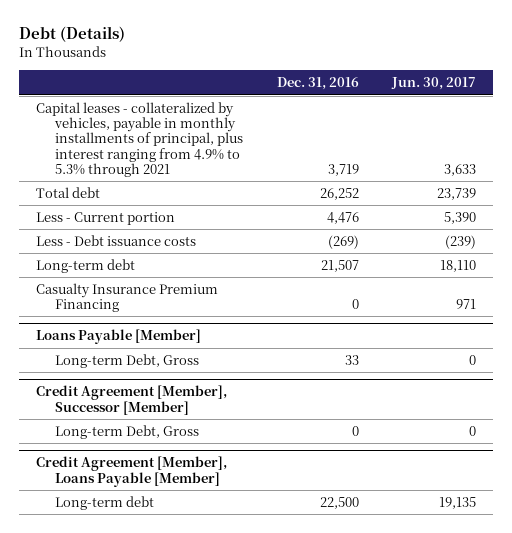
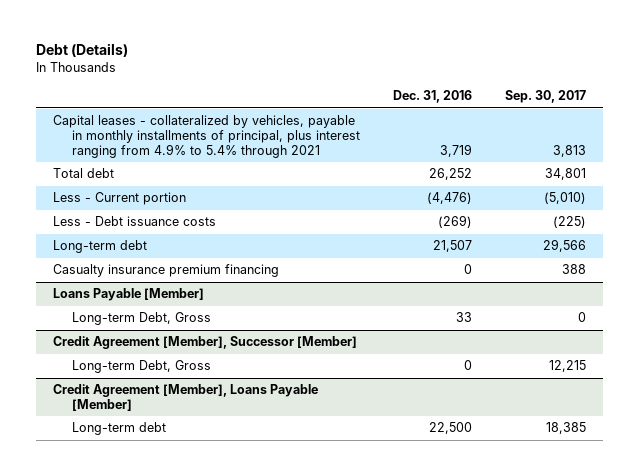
[391,77,477,91] Jun. 30, 2017 -> none
none -> [505,90,587,104] Sep. 30, 2017
[35,101,243,178] Capital leases - collateralized by vehicles, payable in monthly installments of principal, plus interest ranging from 4.9% to 5.3% through 2021 -> [52,115,360,158] Capital leases - collateralized by vehicles, payable in monthly installments of principal, plus interest ranging from 4.9% to 5.4% through 2021
[326,211,359,224] 4,476 -> [426,192,472,205] (4,476)
[35,282,218,313] Casualty Insurance Premium Financing -> [52,264,279,278] Casualty insurance premium financing

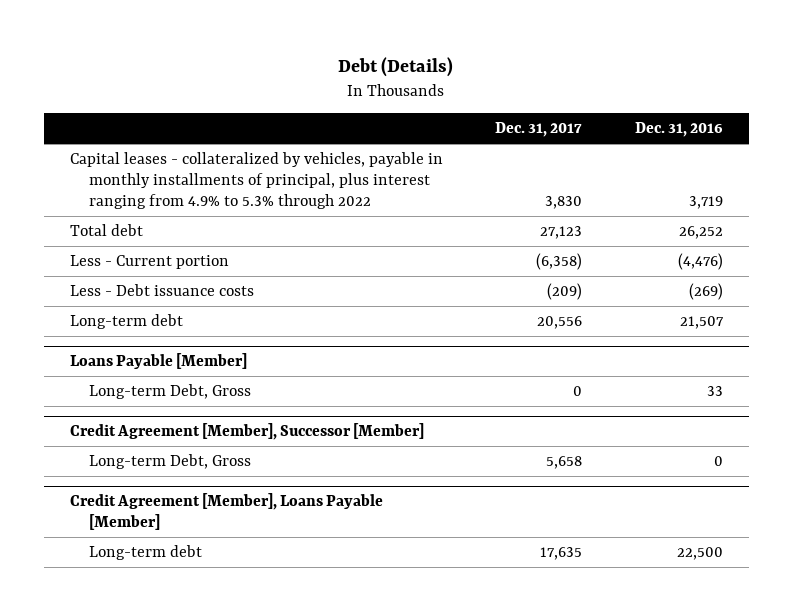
[505,90,587,104] Sep. 30, 2017 -> none
none -> [495,122,583,138] Dec. 31, 2017
[52,115,360,158] Capital leases - collateralized by vehicles, payable in monthly installments of principal, plus interest ranging from 4.9% to 5.4% through 2021 -> [70,152,444,209] Capital leases - collateralized by vehicles, payable in monthly installments of principal, plus interest ranging from 4.9% to 5.3% through 2022
[52,264,279,278] Casualty insurance premium financing -> none

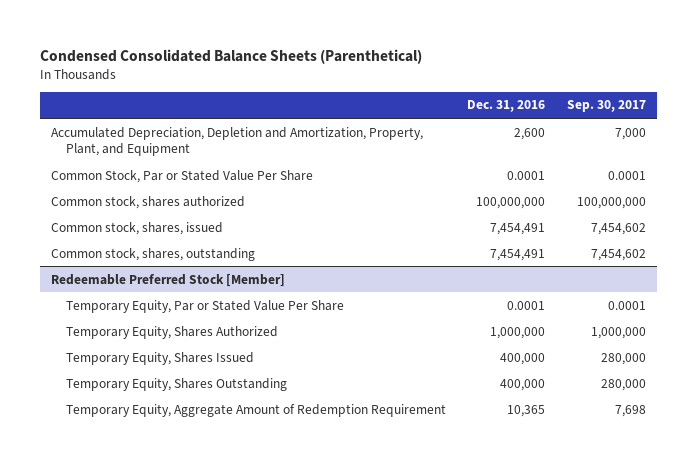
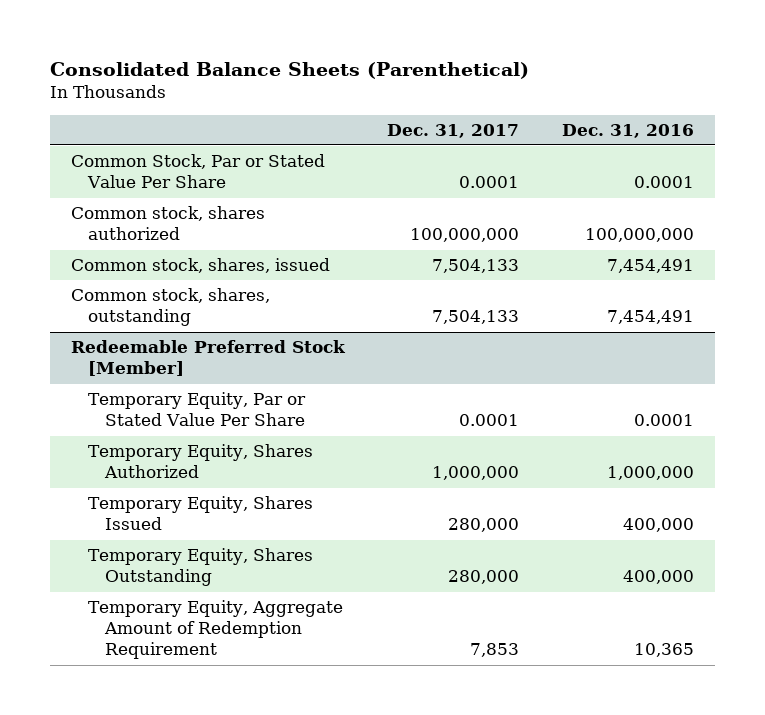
[39,48,422,64] Condensed Consolidated Balance Sheets (Parenthetical) -> [49,61,529,79] Consolidated Balance Sheets (Parenthetical)
[566,100,646,113] Sep. 30, 2017 -> none
none -> [387,123,520,138] Dec. 31, 2017
[50,126,423,157] Accumulated Depreciation, Depletion and Amortization, Property, Plant, and Equipment -> none

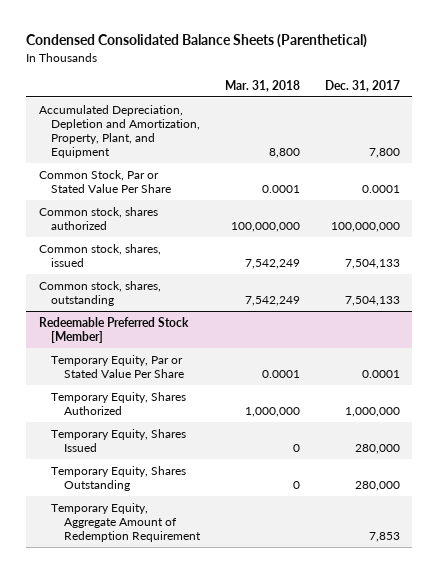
[49,61,529,79] Consolidated Balance Sheets (Parenthetical) -> [26,34,368,49] Condensed Consolidated Balance Sheets (Parenthetical)
[561,123,694,138] Dec. 31, 2016 -> none
none -> [225,79,301,92] Mar. 31, 2018
none -> [38,104,201,159] Accumulated Depreciation, Depletion and Amortization, Property, Plant, and Equipment

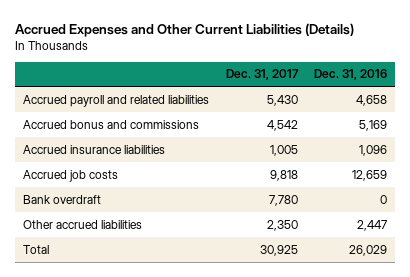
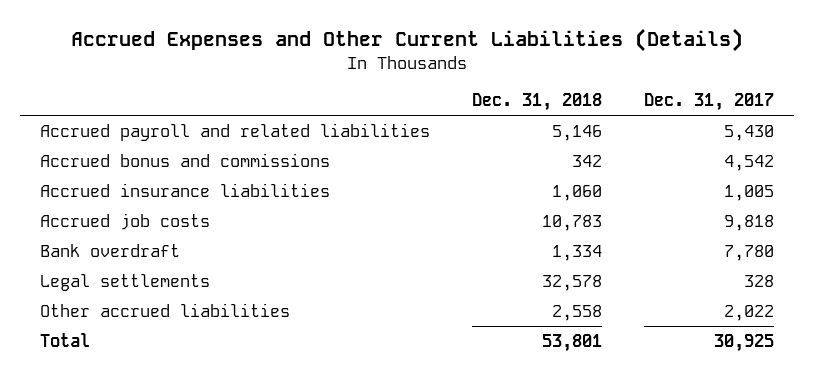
[314,69,388,81] Dec. 31, 2016 -> none
none -> [472,93,603,112] Dec. 31, 2018
none -> [40,273,211,291] Legal settlements
[266,219,298,231] 2,350 -> [723,304,774,321] 2,022

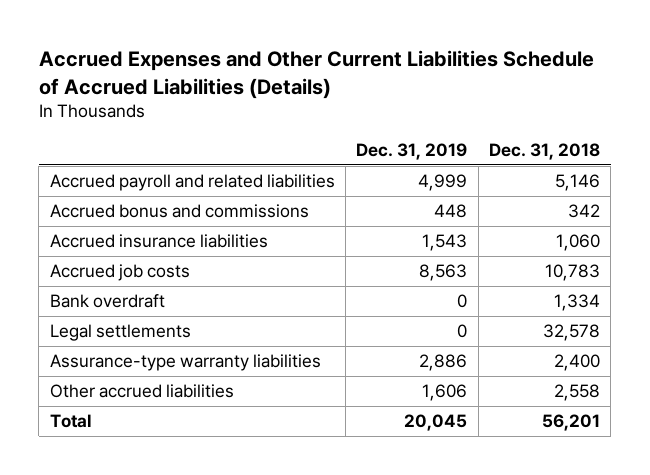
[71,27,744,52] Accrued Expenses and Other Current Liabilities (Details) -> [38,50,594,99] Accrued Expenses and Other Current Liabilities Schedule of Accrued Liabilities (Details)
[643,93,774,112] Dec. 31, 2017 -> none
none -> [356,143,468,161] Dec. 31, 2019
none -> [49,354,321,372] Assurance-type warranty liabilities
[542,333,603,352] 53,801 -> [542,414,601,432] 56,201

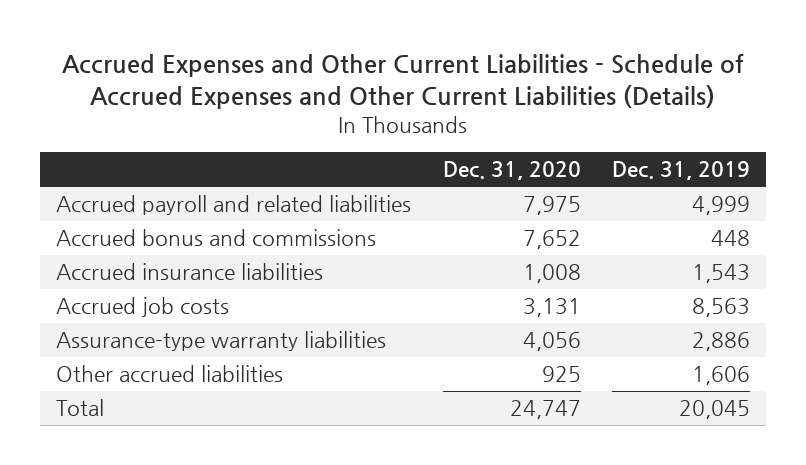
[38,50,594,99] Accrued Expenses and Other Current Liabilities Schedule of Accrued Liabilities (Details) -> [62,54,745,110] Accrued Expenses and Other Current Liabilities - Schedule of Accrued Expenses and Other Current Liabilities (Details)
[489,143,601,161] Dec. 31, 2018 -> none
none -> [442,161,581,181] Dec. 31, 2020
[49,294,165,309] Bank overdraft -> none
[49,324,191,342] Legal settlements -> none

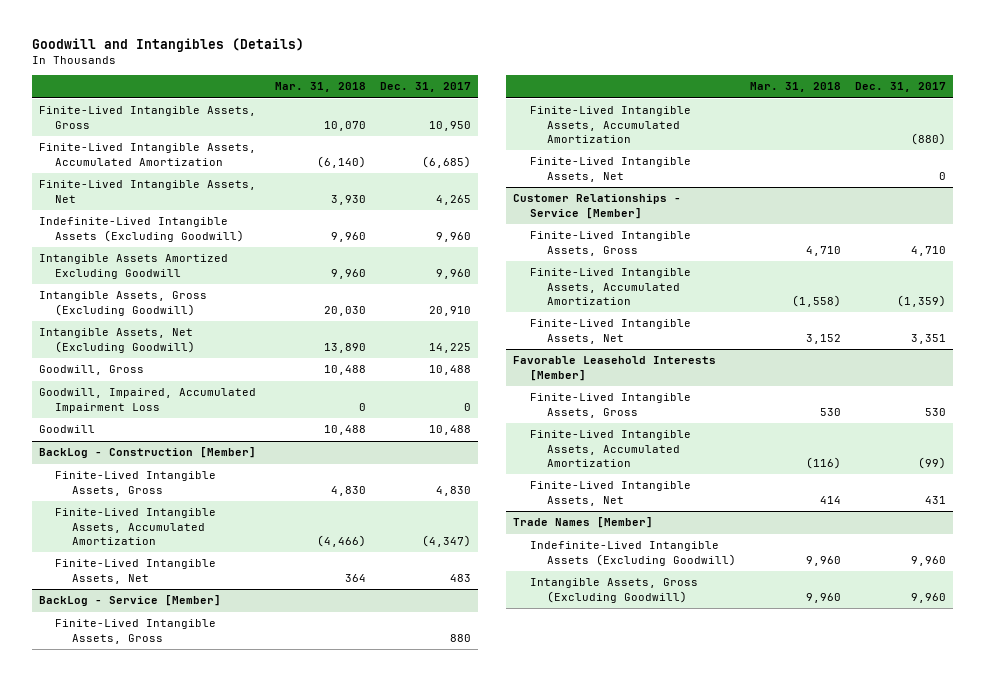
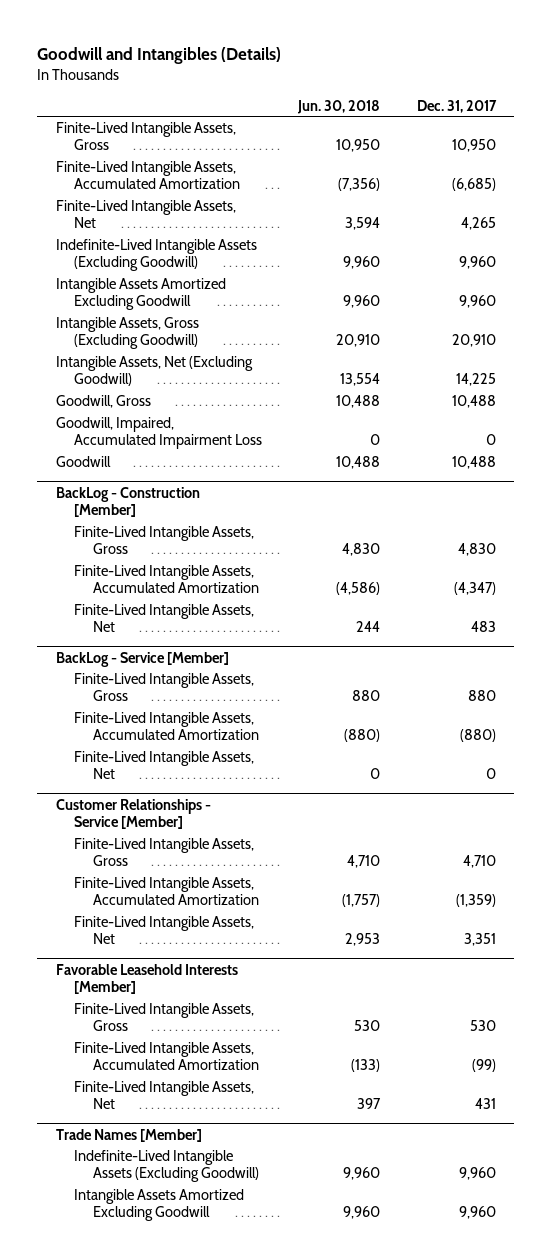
[275,82,367,93] Mar. 31, 2018 -> none
none -> [297,99,381,114] Jun. 30, 2018
[529,578,698,603] Intangible Assets, Gross (Excluding Goodwill) -> [74,1188,245,1222] Intangible Assets Amortized Excluding Goodwill

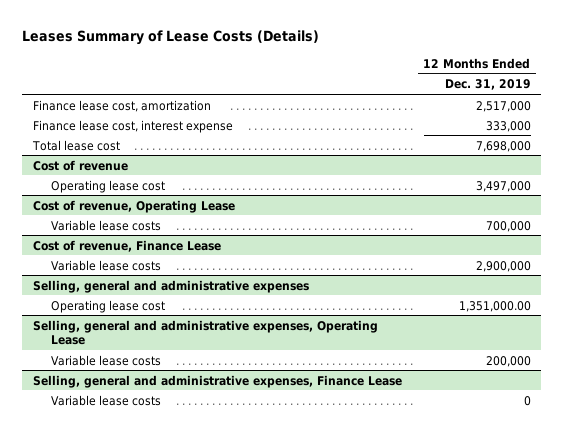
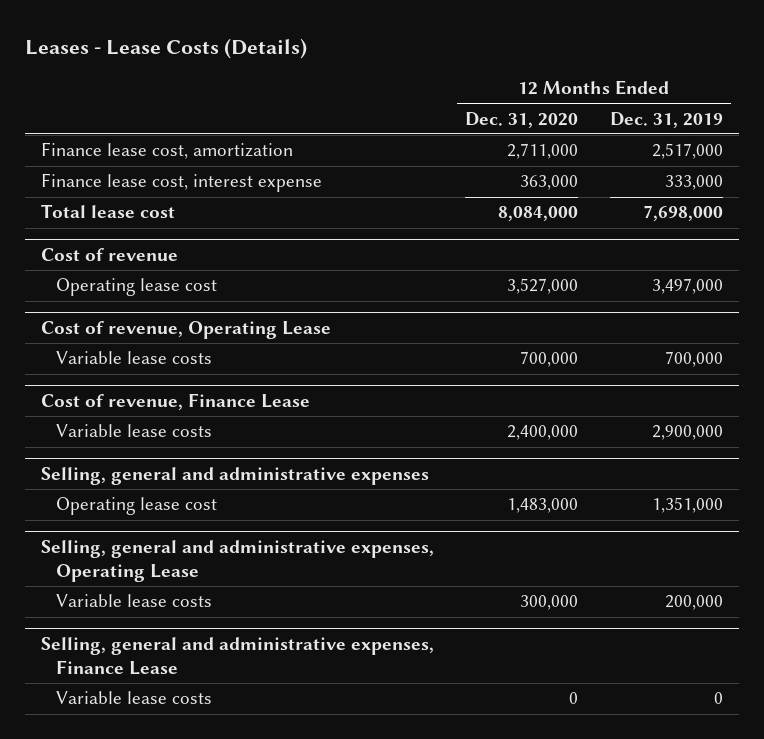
[22,30,320,46] Leases Summary of Lease Costs (Details) -> [24,37,307,59] Leases - Lease Costs (Details)
none -> [465,111,579,128] Dec. 31, 2020
[458,300,531,312] 1,351,000.00 -> [652,497,724,514] 1,351,000

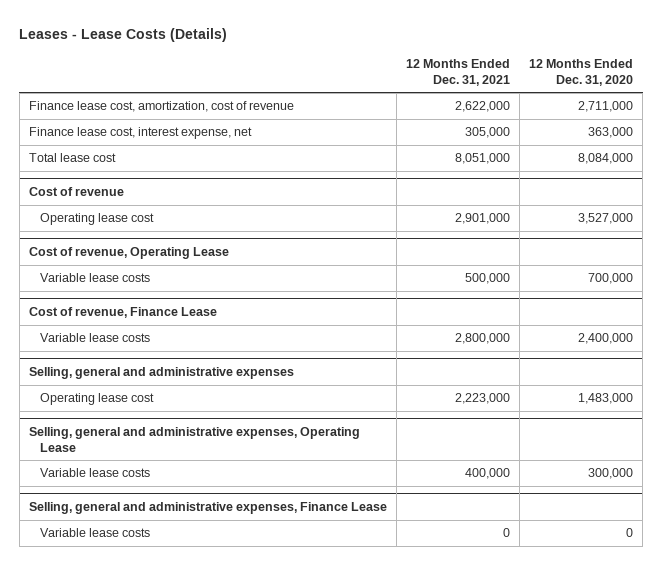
[610,111,724,128] Dec. 31, 2019 -> none
none -> [406,59,511,86] 12 Months Ended Dec. 31, 2021
[40,142,293,160] Finance lease cost, amortization -> [28,101,294,113] Finance lease cost, amortization, cost of revenue
[40,173,322,193] Finance lease cost, interest expense -> [28,127,252,140] Finance lease cost, interest expense, net

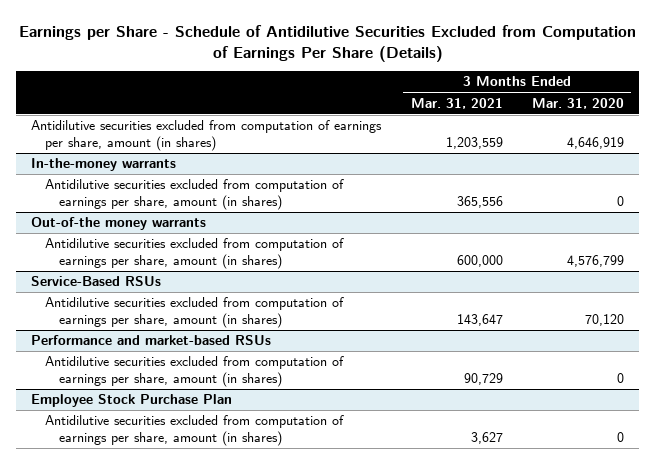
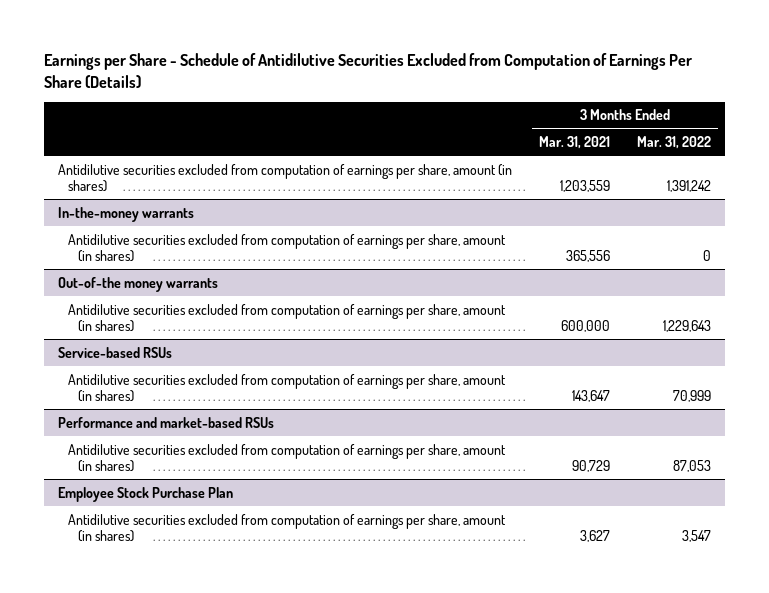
[531,97,624,109] Mar. 31, 2020 -> none
none -> [637,136,712,150] Mar. 31, 2022
[31,276,162,287] Service-Based RSUs -> [57,346,172,358] Service-based RSUs

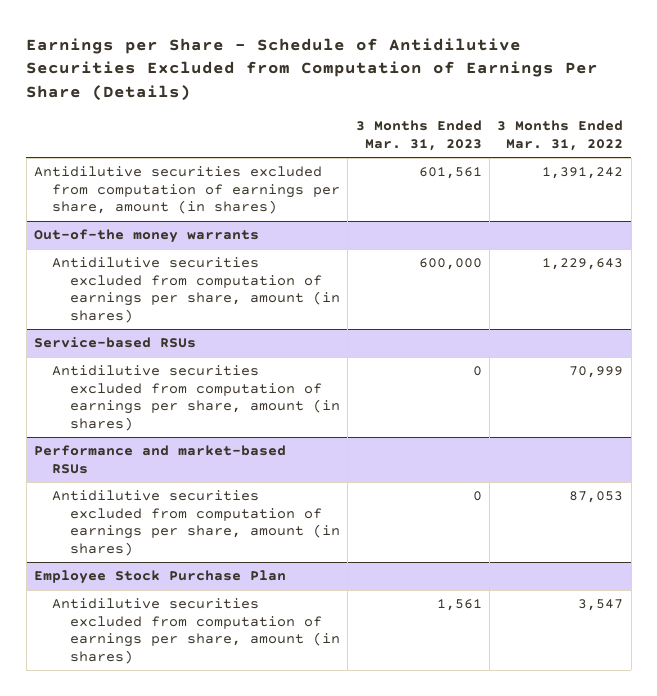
[539,136,611,150] Mar. 31, 2021 -> none
none -> [355,120,482,151] 3 Months Ended Mar. 31, 2023
[57,206,194,222] In-the-money warrants -> none
[67,233,506,263] Antidilutive securities excluded from computation of earnings per share, amount (in shares) -> none

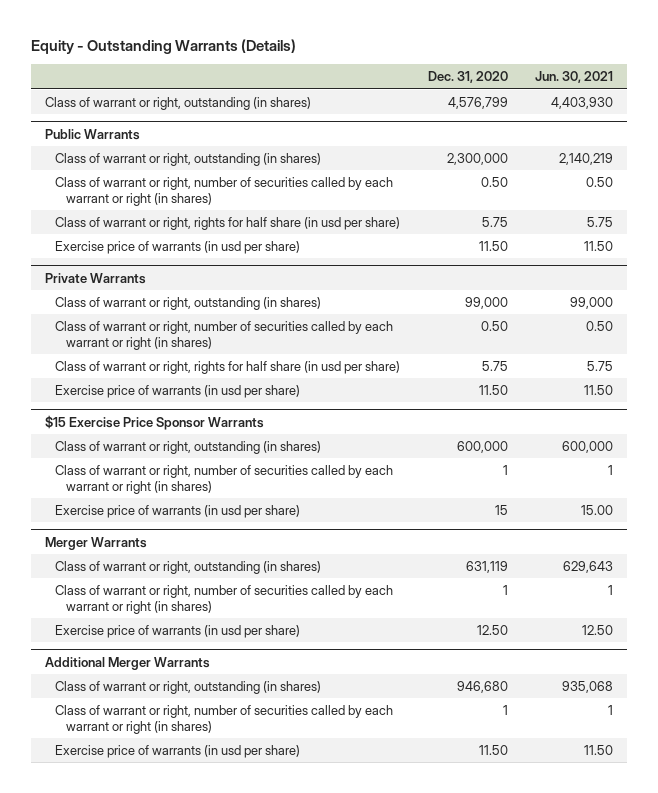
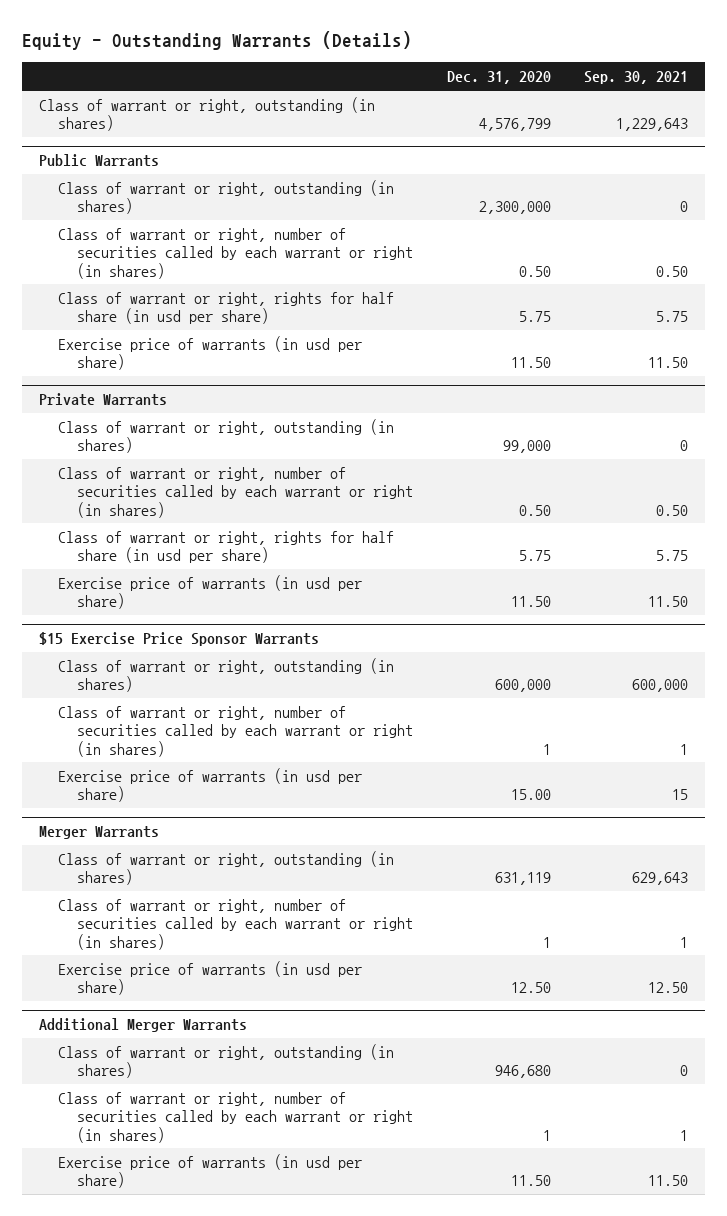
[535,71,614,84] Jun. 30, 2021 -> none
none -> [584,71,689,85] Sep. 30, 2021
[494,504,508,515] 15 -> [510,789,551,801] 15.00

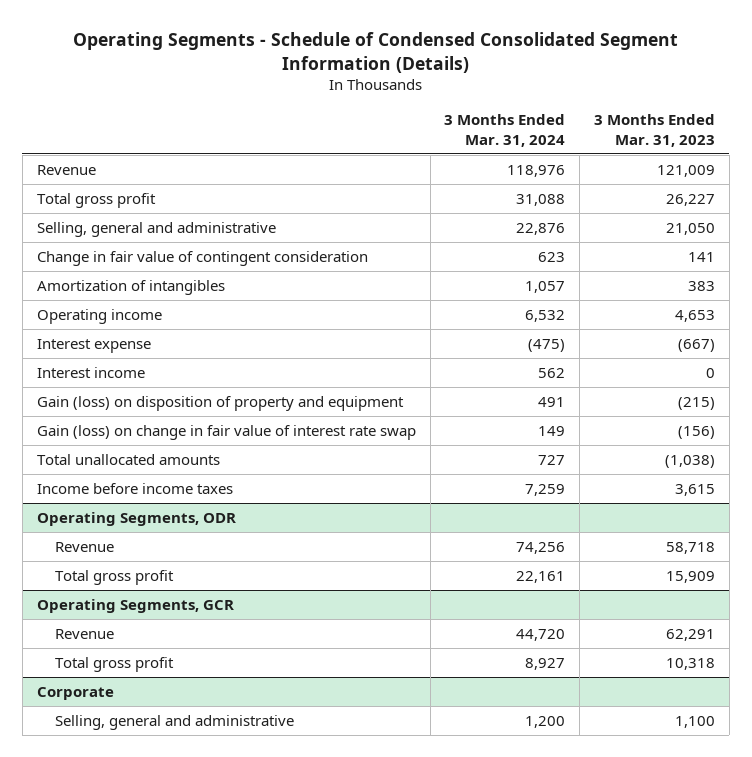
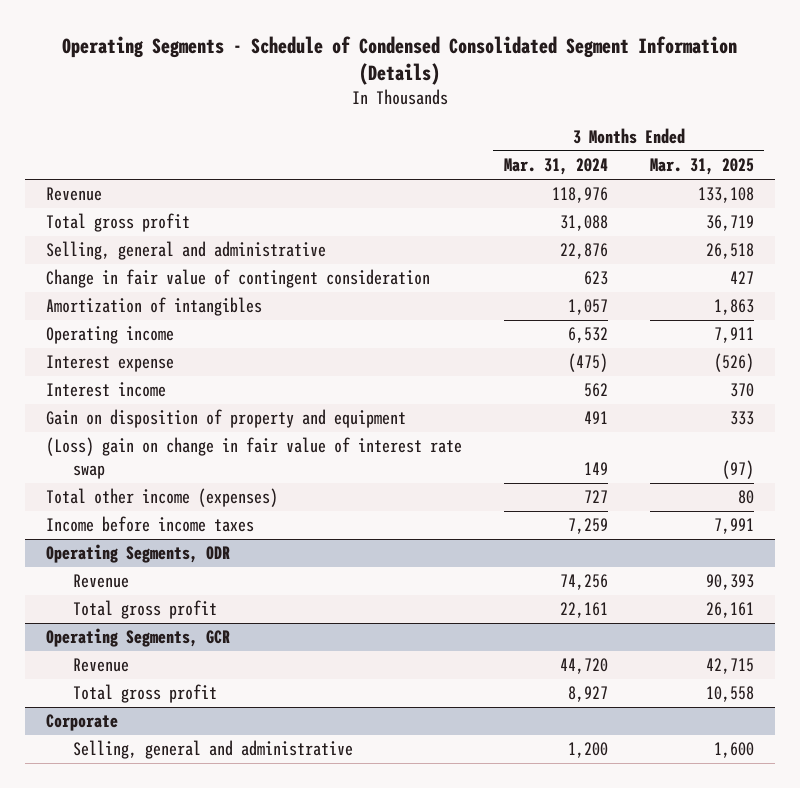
[593,114,715,147] 3 Months Ended Mar. 31, 2023 -> none
none -> [649,158,754,176] Mar. 31, 2025
[36,396,404,412] Gain (loss) on disposition of property and equipment -> [45,409,406,429] Gain on disposition of property and equipment
[36,425,416,441] Gain (loss) on change in fair value of interest rate swap -> [45,437,462,479] (Loss) gain on change in fair value of interest rate swap
[36,454,220,466] Total unallocated amounts -> [45,488,278,508] Total other income (expenses)

